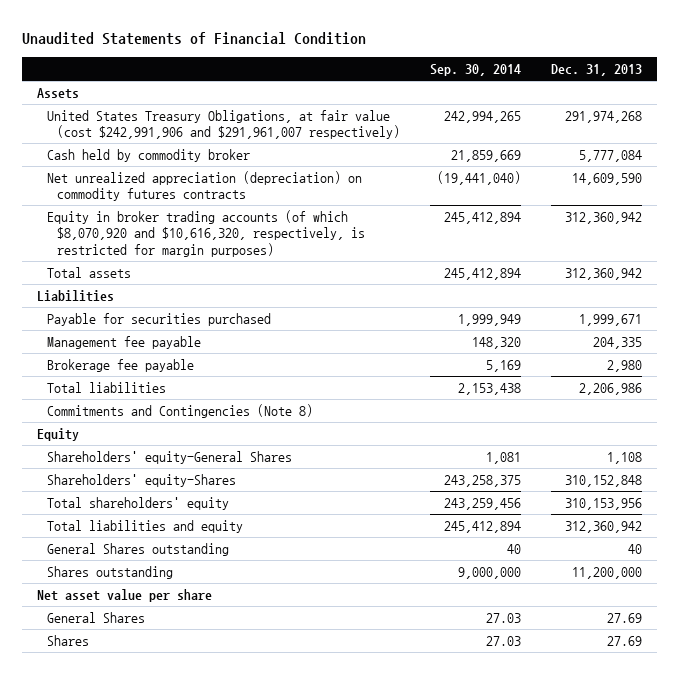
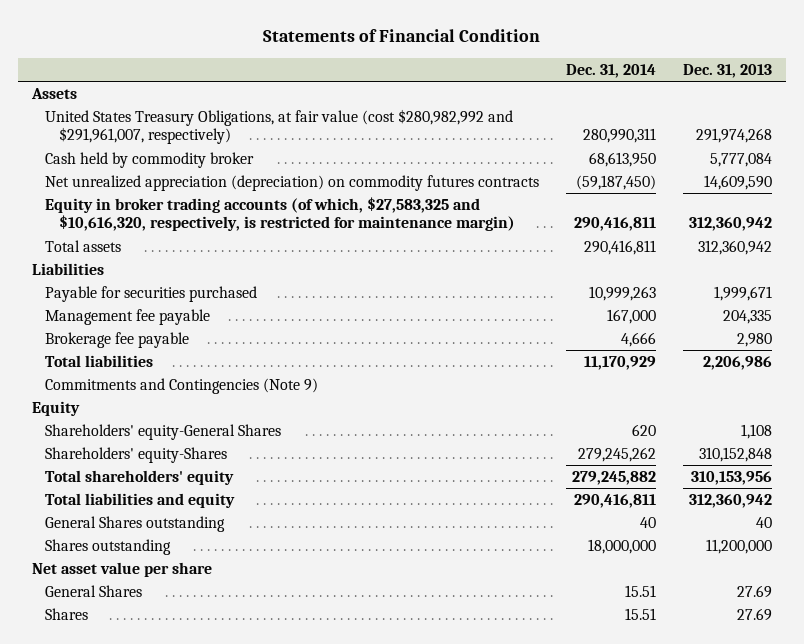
[21,32,366,46] Unaudited Statements of Financial Condition -> [262,29,540,43] Statements of Financial Condition
[430,64,522,77] Sep. 30, 2014 -> none
none -> [566,64,657,79] Dec. 31, 2014
[46,109,401,140] United States Treasury Obligations, at fair value (cost $242,991,906 and $291,961,007 respectively) -> [45,108,514,145] United States Treasury Obligations, at fair value (cost $280,982,992 and $291,961,007, respectively)
[46,209,366,257] Equity in broker trading accounts (of which $8,070,920 and $10,616,320, respectively, is restricted for margin purposes) -> [45,196,516,232] Equity in broker trading accounts (of which, $27,583,325 and $10,616,320, respectively, is restricted for maintenance margin)
[46,403,313,418] Commitments and Contingencies (Note 8) -> [45,377,319,394] Commitments and Contingencies (Note 9)

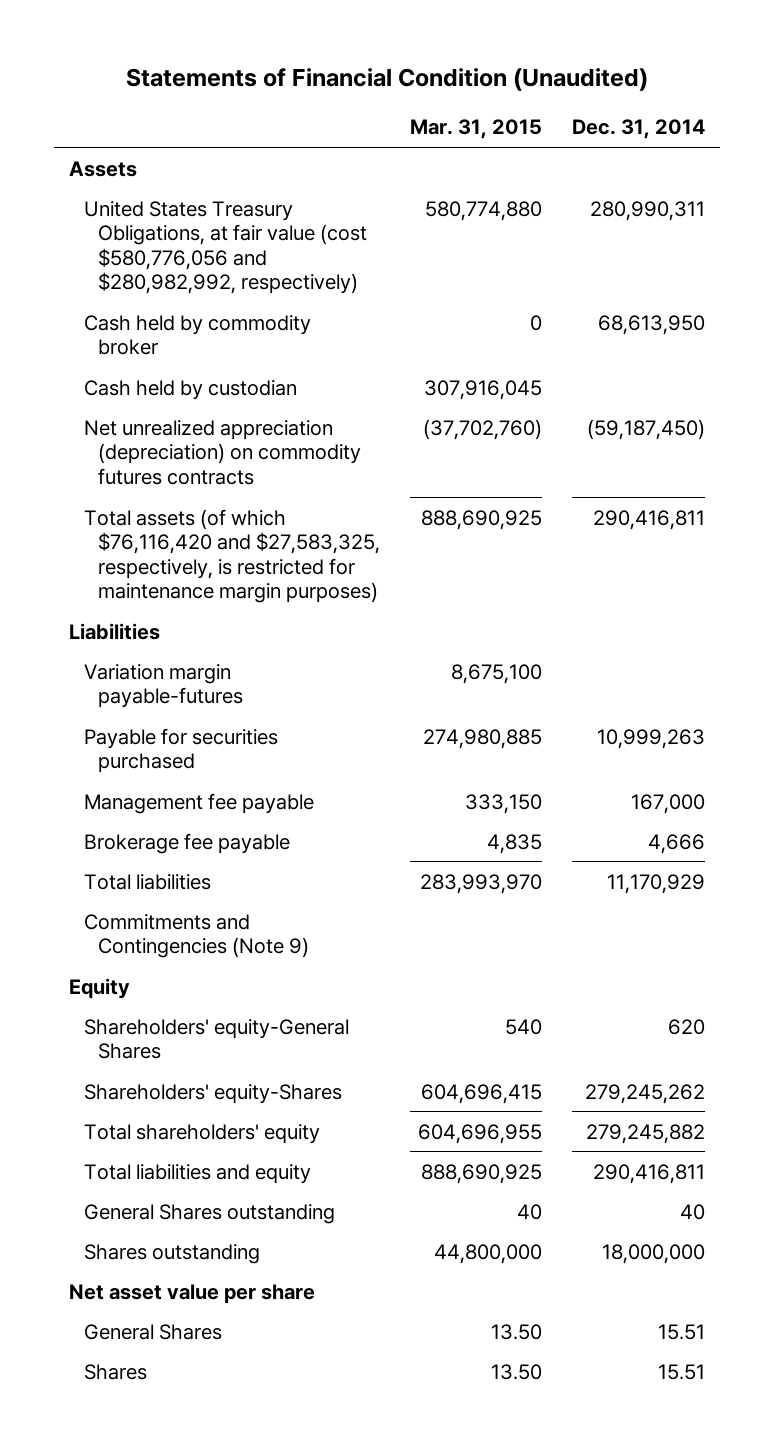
[262,29,540,43] Statements of Financial Condition -> [125,68,648,92] Statements of Financial Condition (Unaudited)
[683,64,773,79] Dec. 31, 2013 -> none
none -> [409,119,542,140] Mar. 31, 2015
[45,108,514,145] United States Treasury Obligations, at fair value (cost $280,982,992 and $291,961,007, respectively) -> [83,200,368,295] United States Treasury Obligations, at fair value (cost $580,776,056 and $280,982,992, respectively)
none -> [83,379,297,400] Cash held by custodian
[45,196,516,232] Equity in broker trading accounts (of which, $27,583,325 and $10,616,320, respectively, is restricted for maintenance margin) -> none
[45,239,122,252] Total assets -> [83,508,381,604] Total assets (of which $76,116,420 and $27,583,325, respectively, is restricted for maintenance margin purposes)
none -> [83,663,244,709] Variation margin payable-futures

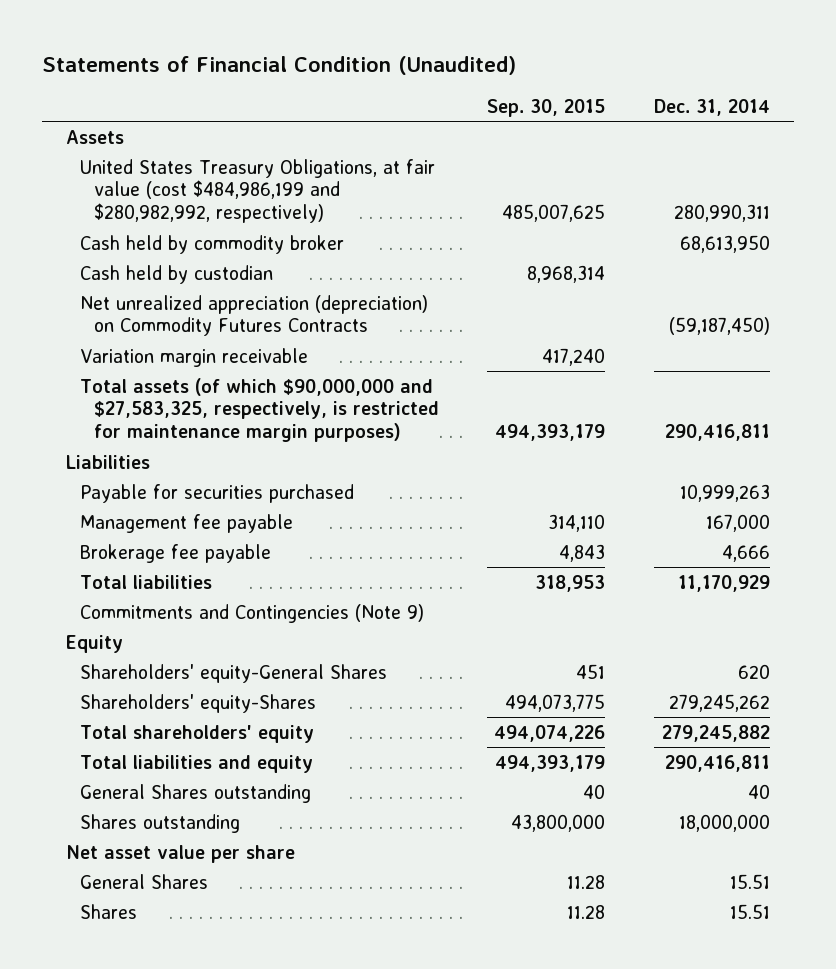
[409,119,542,140] Mar. 31, 2015 -> none
none -> [487,99,606,118] Sep. 30, 2015
[83,200,368,295] United States Treasury Obligations, at fair value (cost $580,776,056 and $280,982,992, respectively) -> [79,158,435,224] United States Treasury Obligations, at fair value (cost $484,986,199 and $280,982,992, respectively)
[83,419,362,485] Net unrealized appreciation (depreciation) on commodity futures contracts -> [79,294,428,337] Net unrealized appreciation (depreciation) on Commodity Futures Contracts
none -> [79,347,308,367] Variation margin receivable
[83,508,381,604] Total assets (of which $76,116,420 and $27,583,325, respectively, is restricted for maintenance margin purposes) -> [79,377,439,443] Total assets (of which $90,000,000 and $27,583,325, respectively, is restricted for maintenance margin purposes)
[83,663,244,709] Variation margin payable-futures -> none

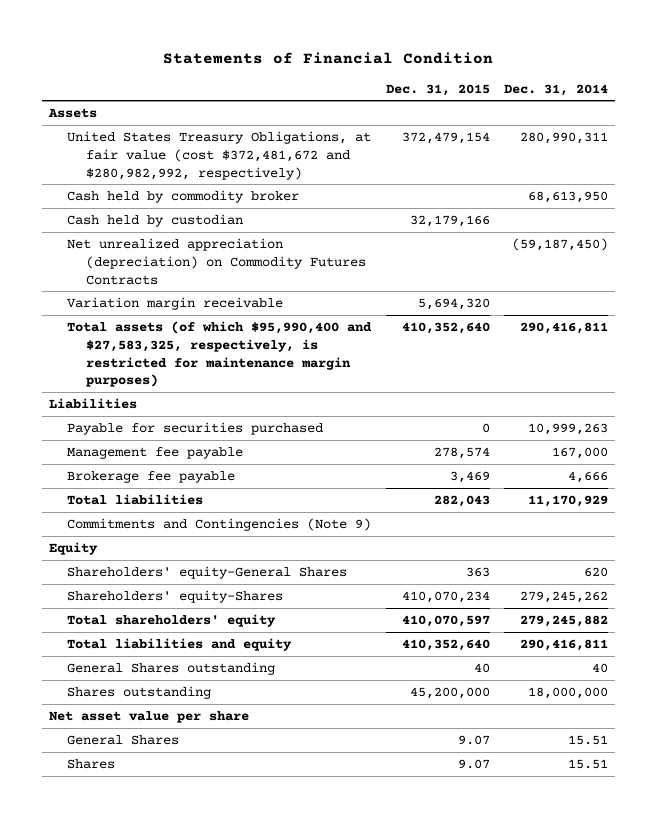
[41,55,516,75] Statements of Financial Condition (Unaudited) -> [163,52,494,65] Statements of Financial Condition
[487,99,606,118] Sep. 30, 2015 -> none
none -> [385,83,490,96] Dec. 31, 2015
[79,158,435,224] United States Treasury Obligations, at fair value (cost $484,986,199 and $280,982,992, respectively) -> [67,130,372,180] United States Treasury Obligations, at fair value (cost $372,481,672 and $280,982,992, respectively)
[79,377,439,443] Total assets (of which $90,000,000 and $27,583,325, respectively, is restricted for maintenance margin purposes) -> [67,320,373,388] Total assets (of which $95,990,400 and $27,583,325, respectively, is restricted for maintenance margin purposes)

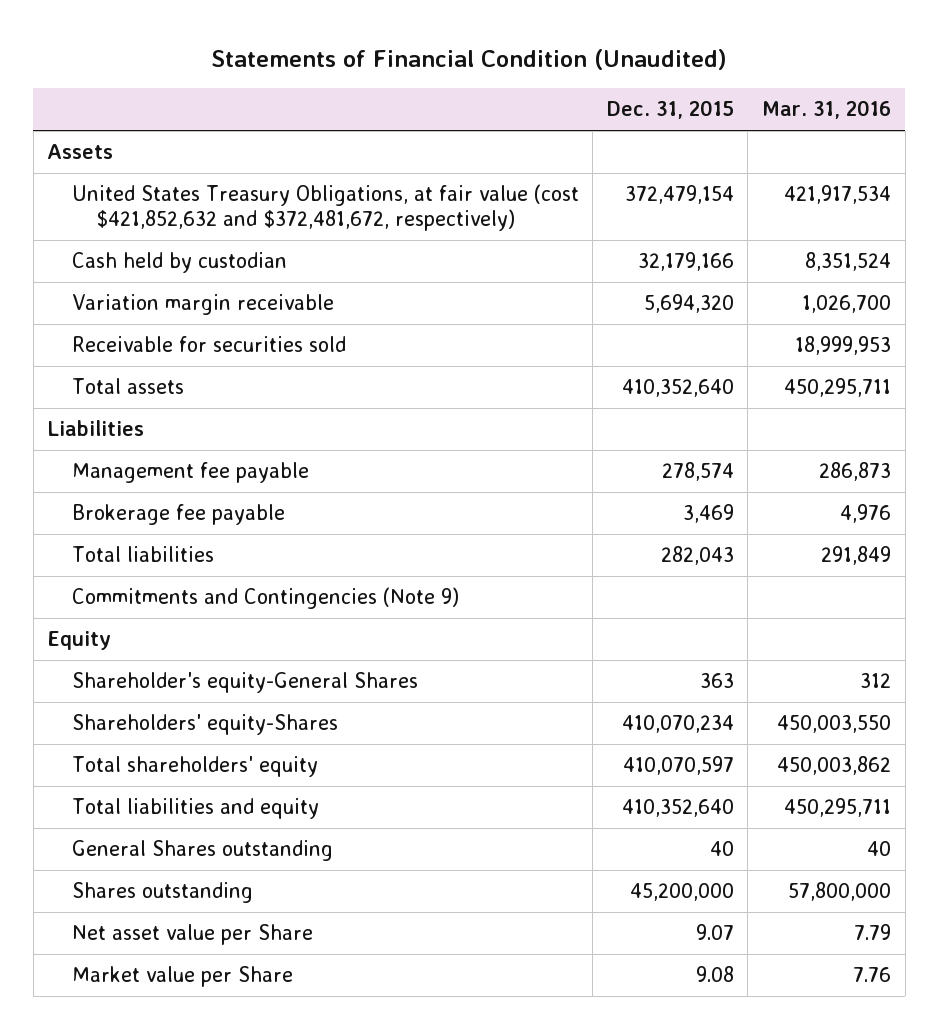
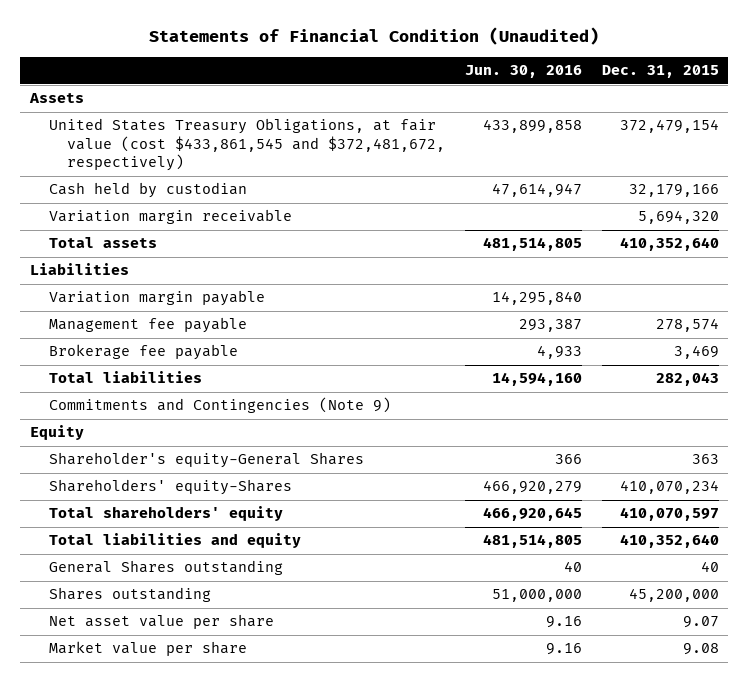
[761,100,891,120] Mar. 31, 2016 -> none
none -> [464,65,582,79] Jun. 30, 2016
[71,184,579,232] United States Treasury Obligations, at fair value (cost $421,852,632 and $372,481,672, respectively) -> [48,118,446,172] United States Treasury Obligations, at fair value (cost $433,861,545 and $372,481,672, respectively)
[71,336,346,353] Receivable for securities sold -> none
none -> [48,290,265,307] Variation margin payable
[71,924,313,946] Net asset value per Share -> [48,614,274,630] Net asset value per share
[71,966,293,988] Market value per Share -> [48,641,247,657] Market value per share

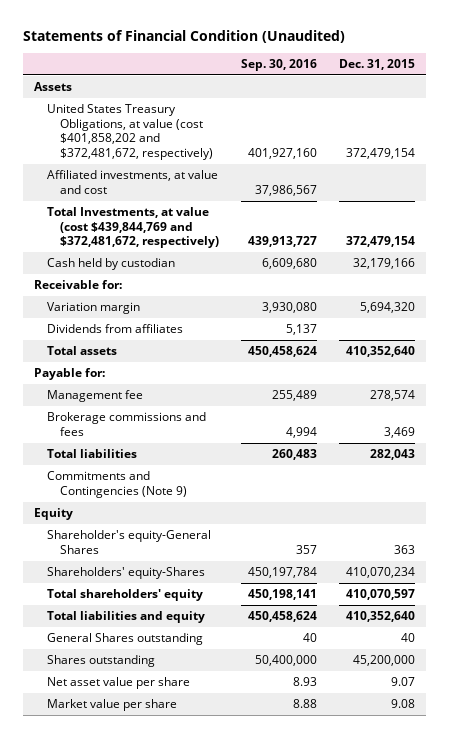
[464,65,582,79] Jun. 30, 2016 -> none
none -> [241,59,318,72] Sep. 30, 2016
[48,118,446,172] United States Treasury Obligations, at fair value (cost $433,861,545 and $372,481,672, respectively) -> [46,104,214,160] United States Treasury Obligations, at value (cost $401,858,202 and $372,481,672, respectively)
none -> [46,170,218,194] Affiliated investments, at value and cost
none -> [46,207,220,249] Total Investments, at value (cost $439,844,769 and $372,481,672, respectively)
none -> [33,280,122,290] Receivable for:
[48,209,292,225] Variation margin receivable -> [46,302,140,315] Variation margin
none -> [46,324,183,334] Dividends from affiliates
[29,263,129,276] Liabilities -> none
[48,290,265,307] Variation margin payable -> none
none -> [33,368,105,381] Payable for:
[48,317,247,334] Management fee payable -> [46,390,143,403] Management fee
[48,344,238,361] Brokerage fee payable -> [46,412,206,436] Brokerage commissions and fees

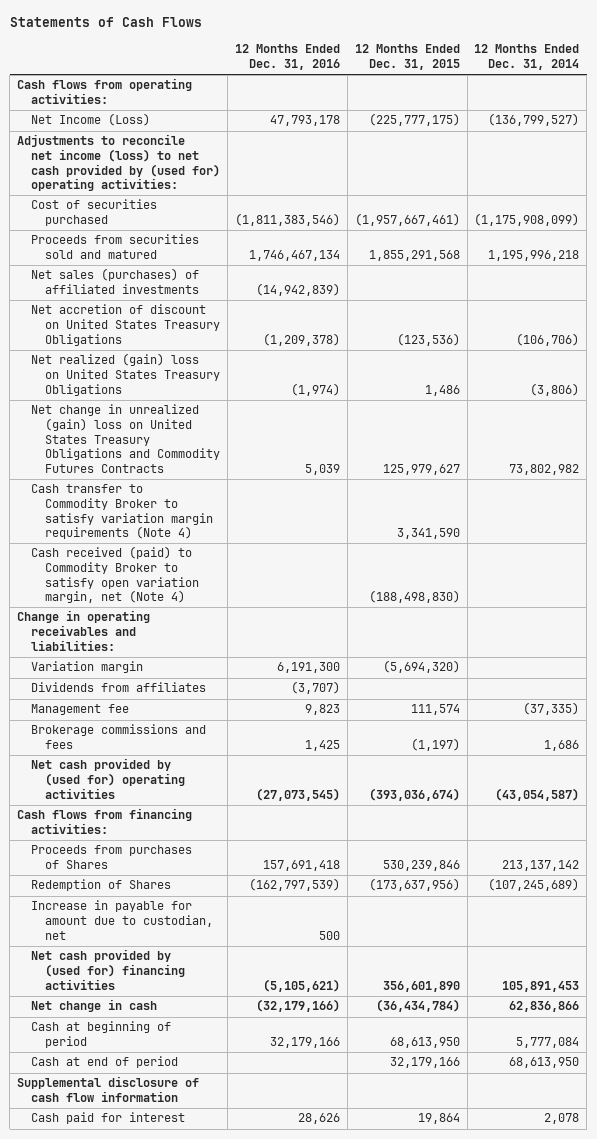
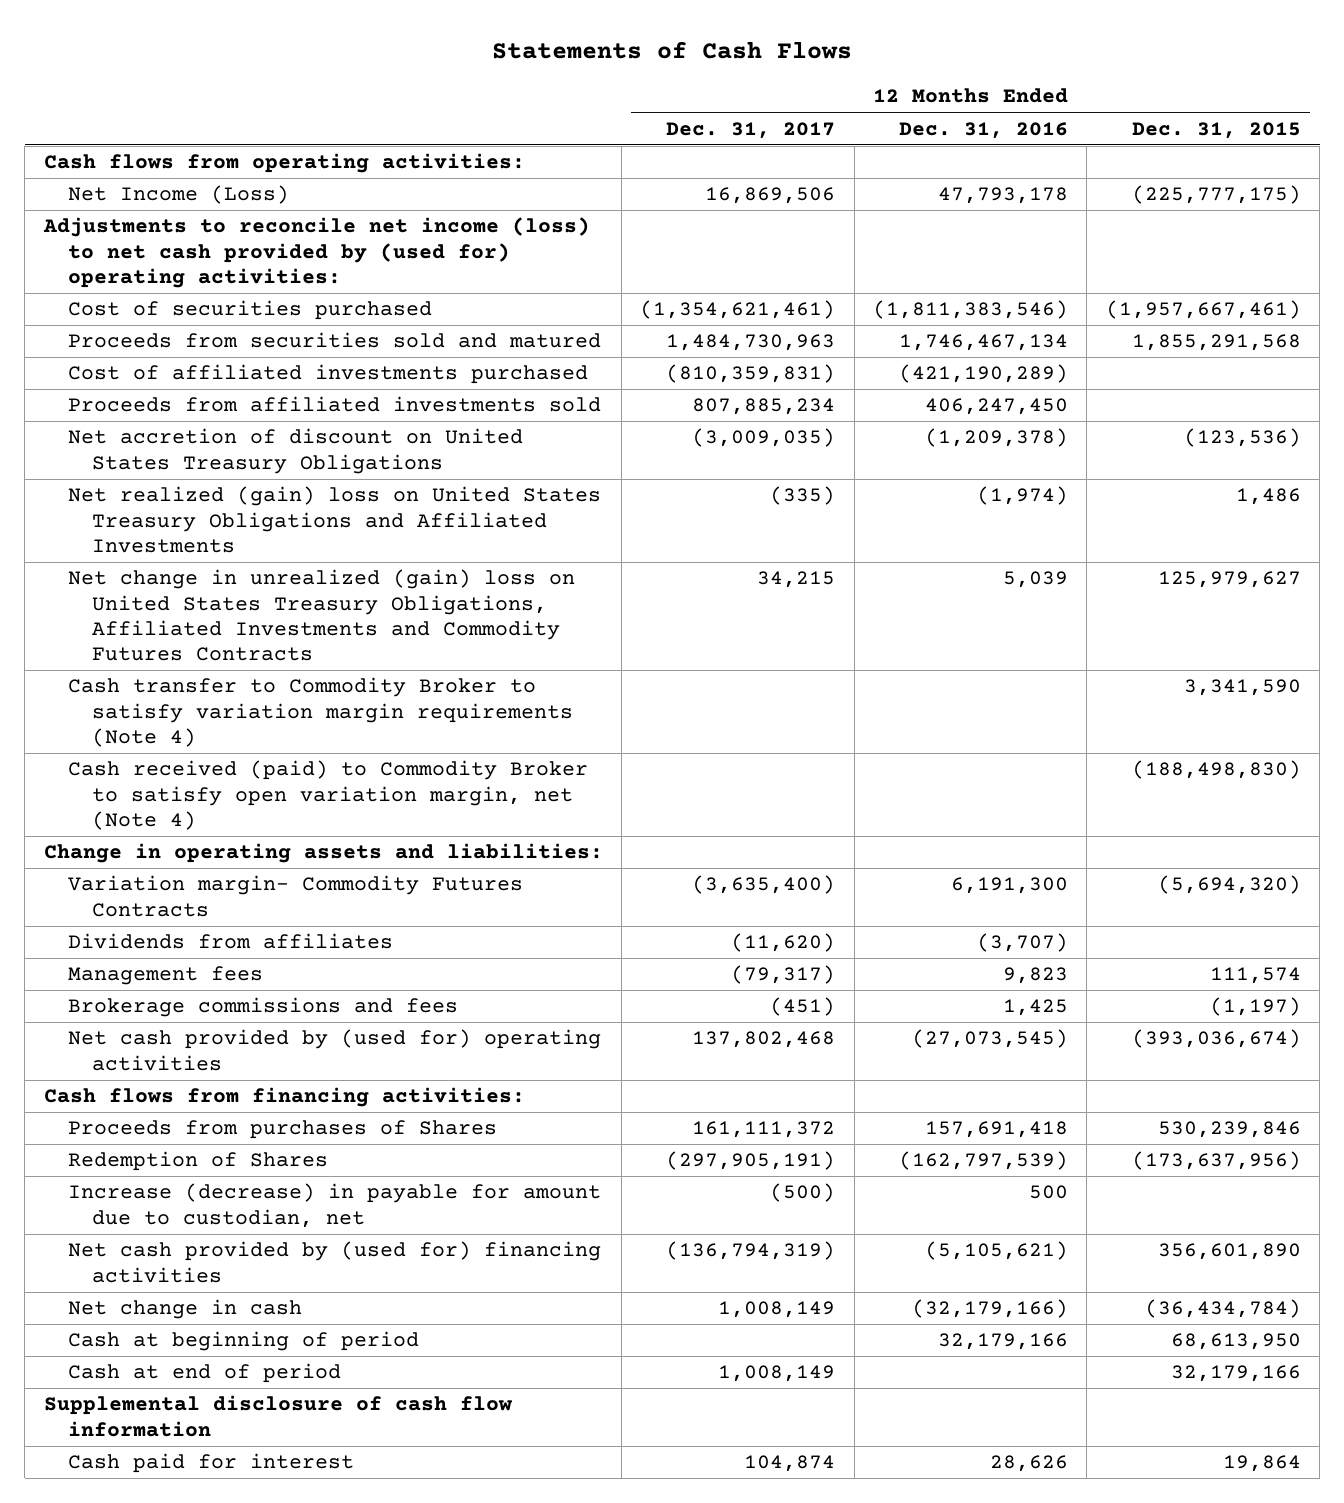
[474,44,580,70] 12 Months Ended Dec. 31, 2014 -> none
none -> [666,121,836,139] Dec. 31, 2017
[31,268,200,295] Net sales (purchases) of affiliated investments -> none
none -> [67,364,588,385] Cost of affiliated investments purchased
none -> [67,396,601,413] Proceeds from affiliated investments sold
[31,353,221,396] Net realized (gain) loss on United States Treasury Obligations -> [67,486,601,554] Net realized (gain) loss on United States Treasury Obligations and Affiliated Investments
[31,404,221,473] Net change in unrealized (gain) loss on United States Treasury Obligations and Commodity Futures Contracts -> [67,569,575,662] Net change in unrealized (gain) loss on United States Treasury Obligations, Affiliated Investments and Commodity Futures Contracts
[17,610,151,651] Change in operating receivables and liabilities: -> [43,843,603,864] Change in operating assets and liabilities:
[31,661,144,674] Variation margin -> [67,875,523,917] Variation margin- Commodity Futures Contracts
[31,704,130,716] Management fee -> [67,966,263,986] Management fees
[31,900,214,940] Increase in payable for amount due to custodian, net -> [67,1183,601,1228] Increase (decrease) in payable for amount due to custodian, net

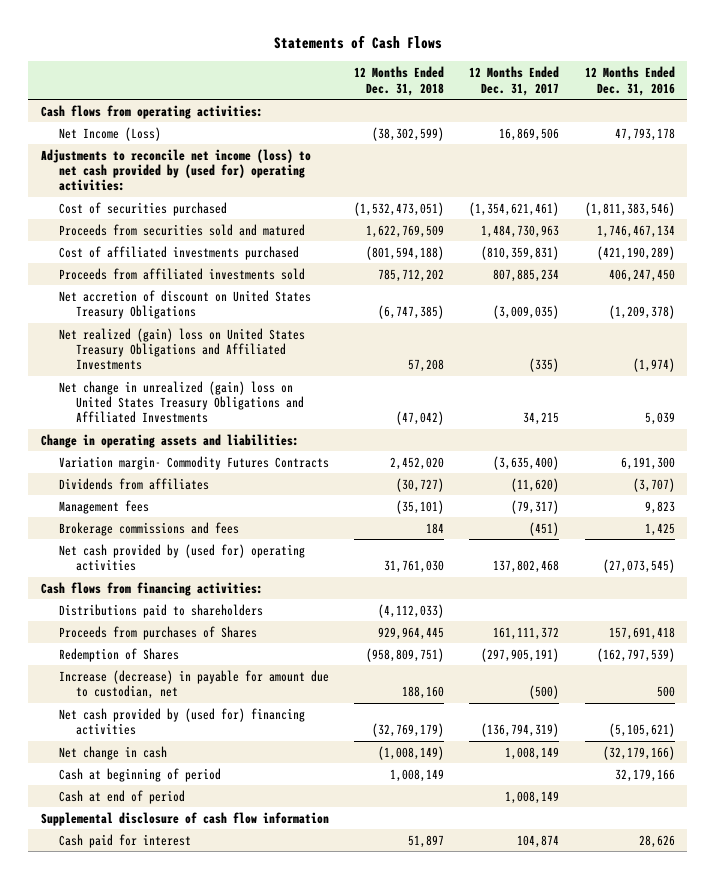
[1131,121,1301,139] Dec. 31, 2015 -> none
none -> [354,66,445,96] 12 Months Ended Dec. 31, 2018
[67,677,574,748] Cash transfer to Commodity Broker to satisfy variation margin requirements (Note 4) -> none
[67,760,588,831] Cash received (paid) to Commodity Broker to satisfy open variation margin, net (Note 4) -> none
[67,569,575,662] Net change in unrealized (gain) loss on United States Treasury Obligations, Affiliated Investments and Commodity Futures Contracts -> [58,380,305,424] Net change in unrealized (gain) loss on United States Treasury Obligations and Affiliated Investments
none -> [58,603,263,618] Distributions paid to shareholders

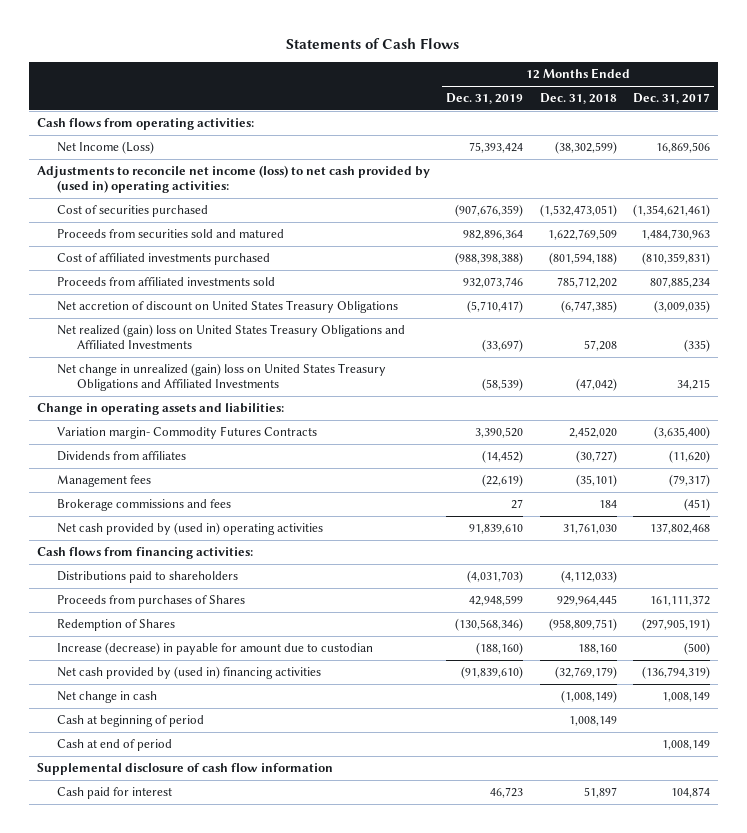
[584,66,675,96] 12 Months Ended Dec. 31, 2016 -> none
none -> [446,93,524,105] Dec. 31, 2019
[40,148,311,192] Adjustments to reconcile net income (loss) to net cash provided by (used for) operating activities: -> [37,165,431,193] Adjustments to reconcile net income (loss) to net cash provided by (used in) operating activities:
[58,543,305,572] Net cash provided by (used for) operating activities -> [56,522,323,536] Net cash provided by (used in) operating activities
[58,669,329,700] Increase (decrease) in payable for amount due to custodian, net -> [56,642,373,656] Increase (decrease) in payable for amount due to custodian
[58,707,305,736] Net cash provided by (used for) financing activities -> [56,666,321,680] Net cash provided by (used in) financing activities

